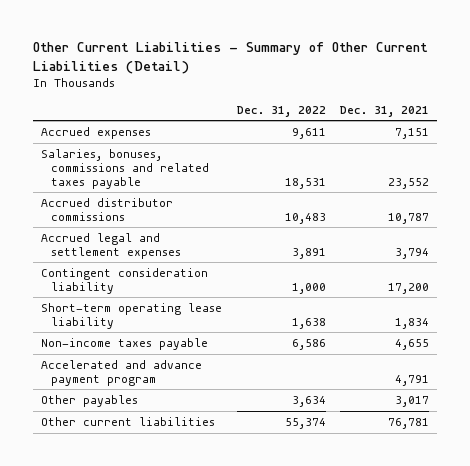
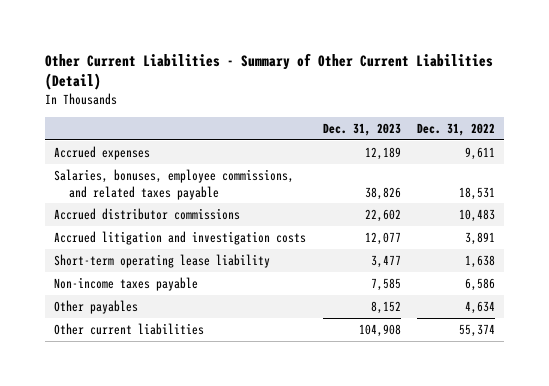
[340,105,430,117] Dec. 31, 2021 -> none
none -> [322,123,401,137] Dec. 31, 2023
[40,148,209,189] Salaries, bonuses, commissions and related taxes payable -> [53,168,294,200] Salaries, bonuses, employee commissions, and related taxes payable
[40,267,208,294] Contingent consideration liability -> none
[40,232,181,259] Accrued legal and settlement expenses -> [53,230,306,245] Accrued litigation and investigation costs
[40,359,202,386] Accelerated and advance payment program -> none
[291,395,326,407] 3,634 -> [465,300,496,314] 4,634

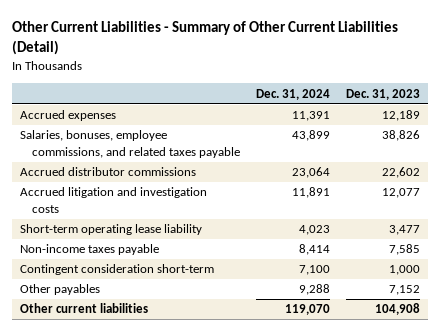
[417,123,496,137] Dec. 31, 2022 -> none
none -> [256,88,331,100] Dec. 31, 2024
none -> [19,264,214,276] Contingent consideration short-term
[370,300,401,314] 8,152 -> [389,285,421,296] 7,152

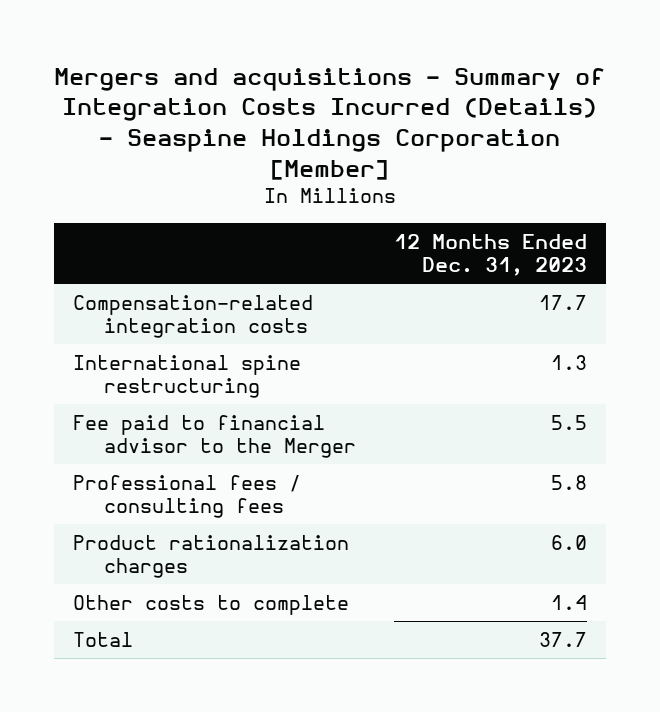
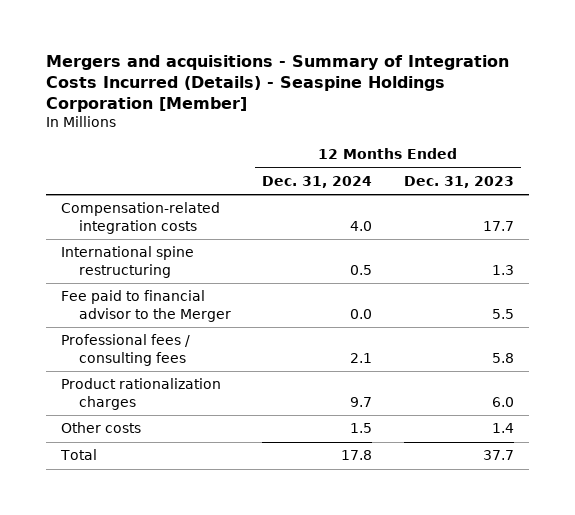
none -> [262,175,373,188] Dec. 31, 2024
[73,595,350,616] Other costs to complete -> [61,422,142,434] Other costs

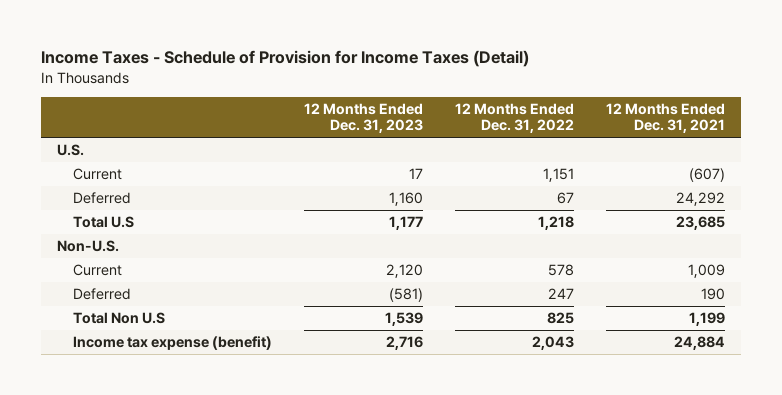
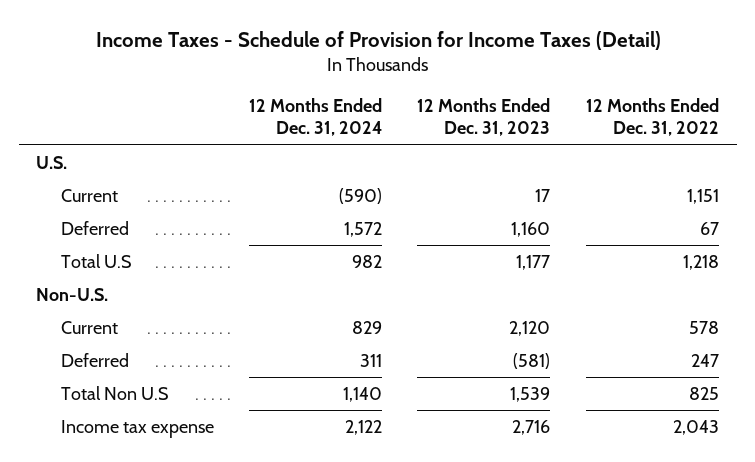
[606,102,726,134] 12 Months Ended Dec. 31, 2021 -> none
none -> [248,97,382,137] 12 Months Ended Dec. 31, 2024
[72,336,272,351] Income tax expense (benefit) -> [60,419,214,438] Income tax expense

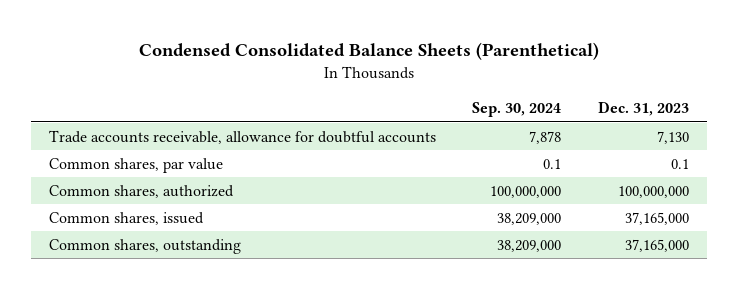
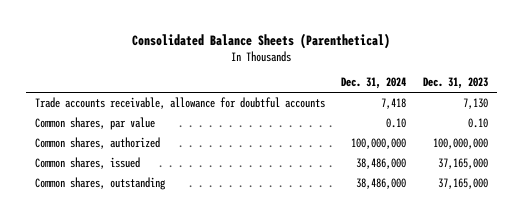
[138,42,599,61] Condensed Consolidated Balance Sheets (Parenthetical) -> [132,32,391,49] Consolidated Balance Sheets (Parenthetical)
[472,102,562,118] Sep. 30, 2024 -> none
none -> [341,77,407,90] Dec. 31, 2024
[670,158,689,169] 0.1 -> [468,117,489,128] 0.10

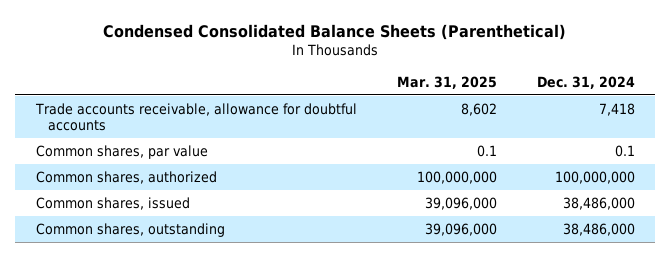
[132,32,391,49] Consolidated Balance Sheets (Parenthetical) -> [103,23,567,40] Condensed Consolidated Balance Sheets (Parenthetical)
[423,77,489,90] Dec. 31, 2023 -> none
none -> [396,75,497,89] Mar. 31, 2025
[386,117,407,128] 0.10 -> [615,144,636,157] 0.1

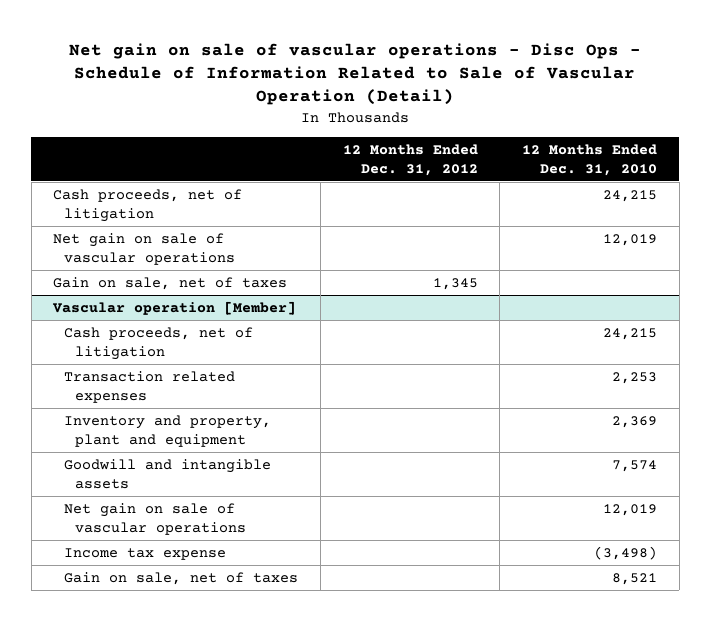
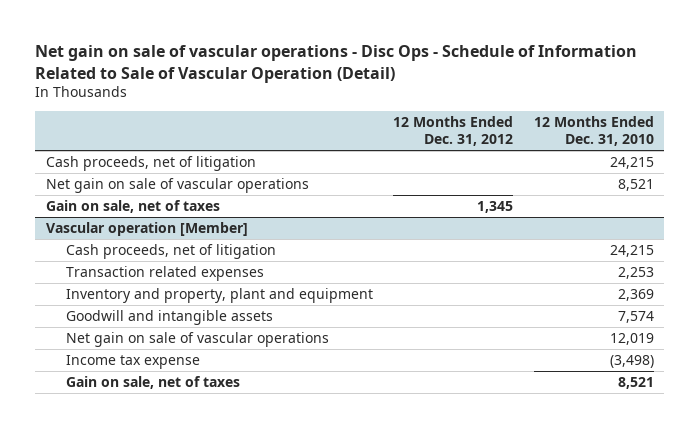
[603,233,658,246] 12,019 -> [617,179,654,192] 8,521

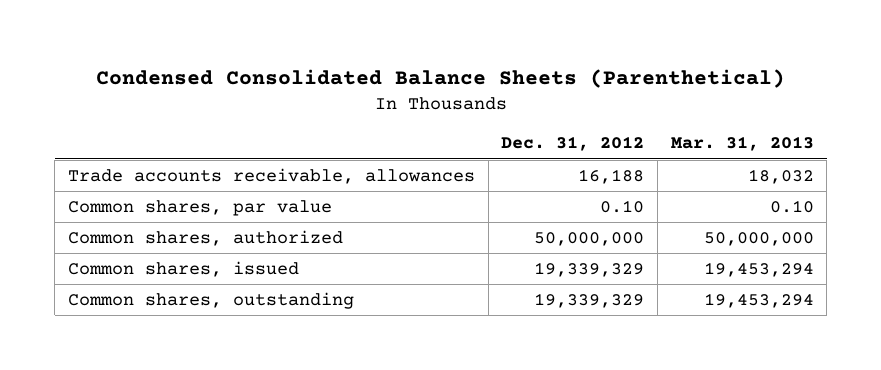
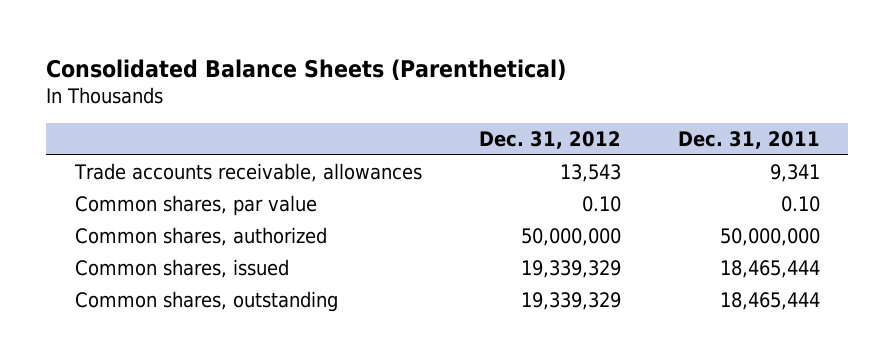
[95,68,785,88] Condensed Consolidated Balance Sheets (Parenthetical) -> [46,58,567,81] Consolidated Balance Sheets (Parenthetical)
[670,136,814,152] Mar. 31, 2013 -> none
none -> [677,131,820,150] Dec. 31, 2011
[578,169,645,185] 16,188 -> [559,164,621,183] 13,543

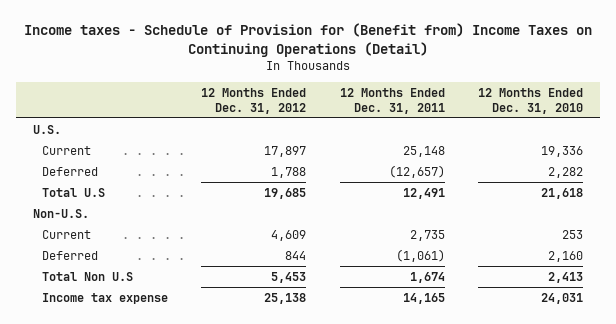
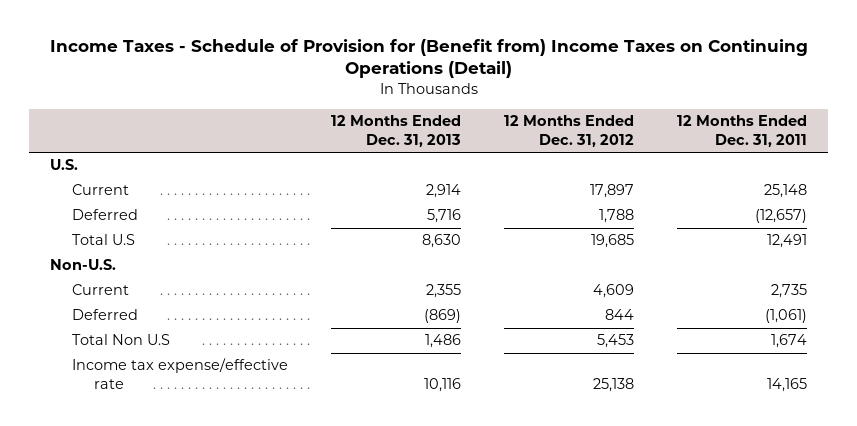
[24,22,593,57] Income taxes - Schedule of Provision for (Benefit from) Income Taxes on Continuing Operations (Detail) -> [49,38,808,79] Income Taxes - Schedule of Provision for (Benefit from) Income Taxes on Continuing Operations (Detail)
[478,87,584,114] 12 Months Ended Dec. 31, 2010 -> none
none -> [331,115,462,148] 12 Months Ended Dec. 31, 2013
[42,292,169,304] Income tax expense -> [72,358,289,390] Income tax expense/effective rate

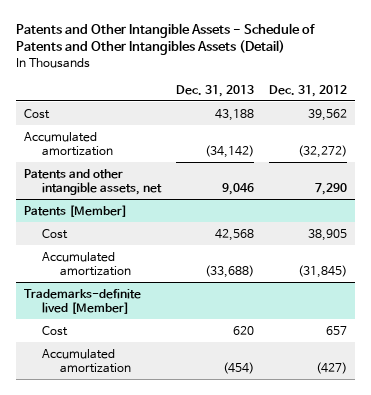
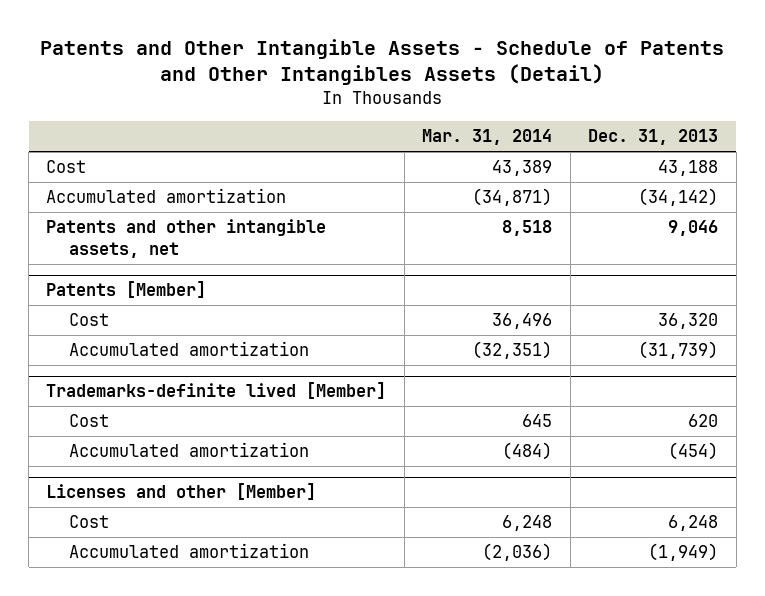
[269,84,348,97] Dec. 31, 2012 -> none
none -> [422,129,553,146] Mar. 31, 2014
[215,228,255,241] 42,568 -> [658,313,719,330] 36,320
[205,264,255,278] (33,688) -> [638,341,719,360] (31,739)
none -> [46,483,317,501] Licenses and other [Member]
none -> [69,515,110,529] Cost
none -> [69,543,310,559] Accumulated amortization

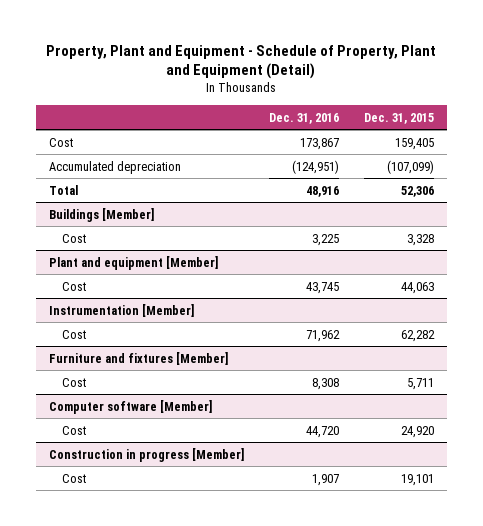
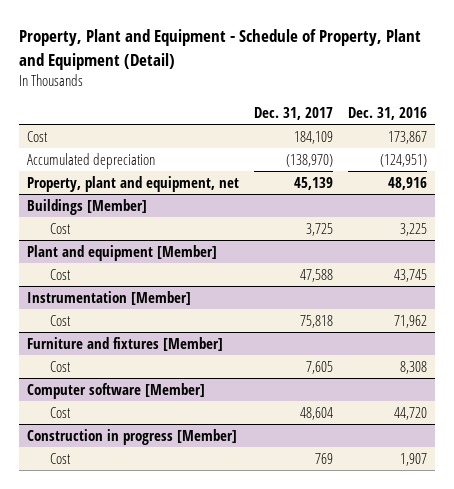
[364,112,435,124] Dec. 31, 2015 -> none
none -> [253,106,333,120] Dec. 31, 2017
[48,184,78,195] Total -> [26,175,239,192] Property, plant and equipment, net

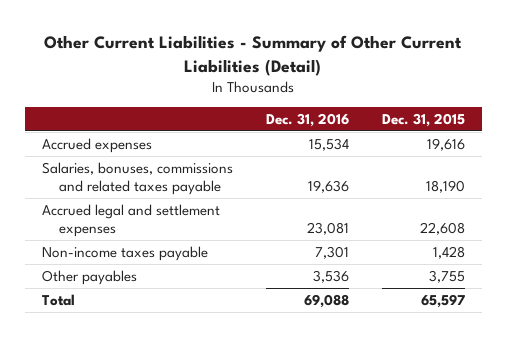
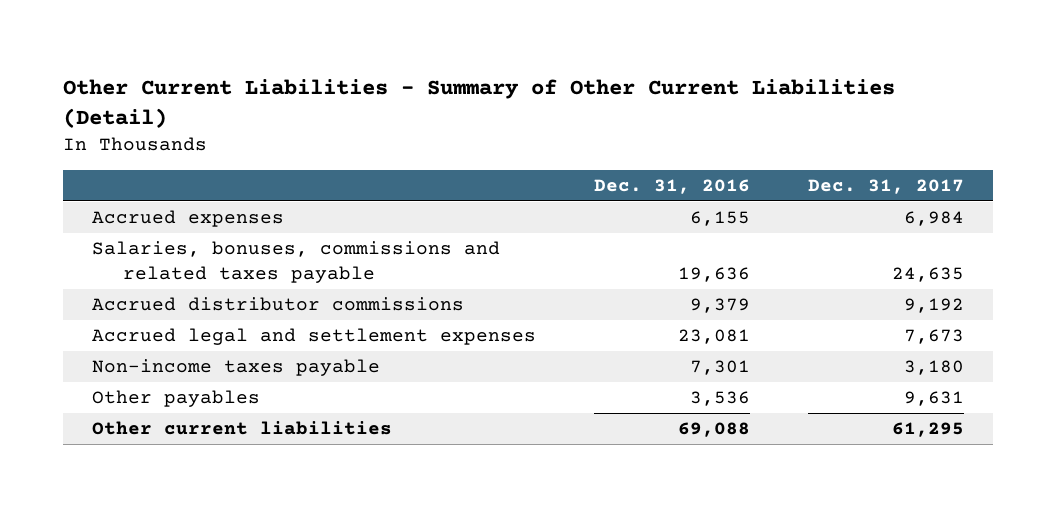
[382,112,466,127] Dec. 31, 2015 -> none
none -> [807,179,964,195] Dec. 31, 2017
[308,137,349,151] 15,534 -> [689,211,750,227] 6,155
none -> [92,297,465,312] Accrued distributor commissions
[41,293,75,306] Total -> [92,421,393,436] Other current liabilities

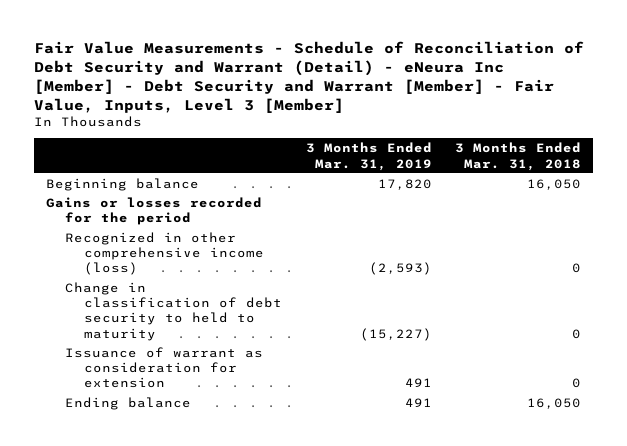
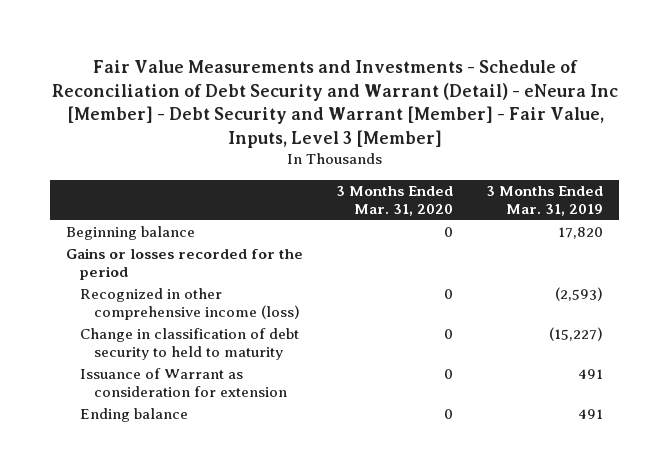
[34,40,585,113] Fair Value Measurements - Schedule of Reconciliation of Debt Security and Warrant (Detail) - eNeura Inc [Member] - Debt Security and Warrant [Member] - Fair Value, Inputs, Level 3 [Member] -> [51,60,618,148] Fair Value Measurements and Investments - Schedule of Reconciliation of Debt Security and Warrant (Detail) - eNeura Inc [Member] - Debt Security and Warrant [Member] - Fair Value, Inputs, Level 3 [Member]
[454,142,581,171] 3 Months Ended Mar. 31, 2018 -> none
none -> [336,185,454,216] 3 Months Ended Mar. 31, 2020
[64,347,263,389] Issuance of warrant as consideration for extension -> [80,368,288,398] Issuance of Warrant as consideration for extension

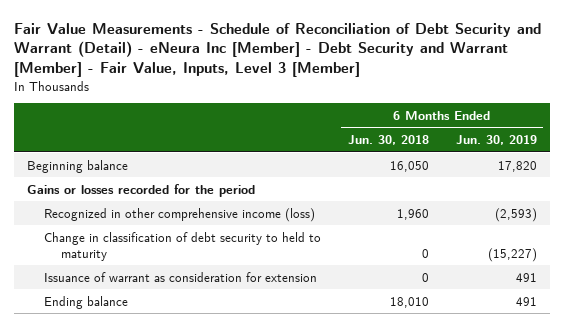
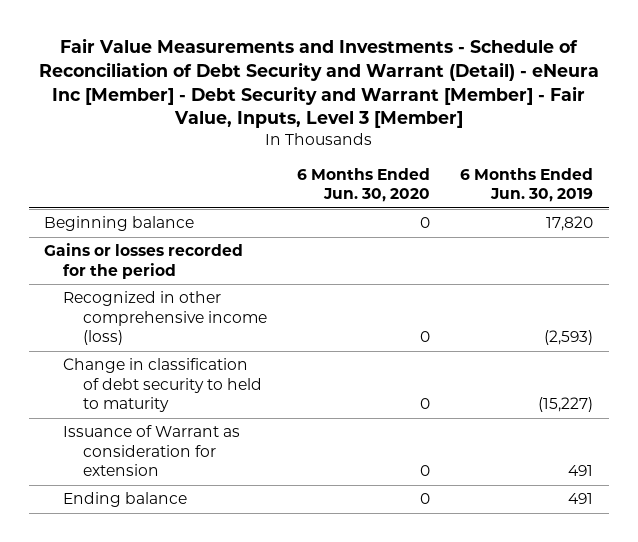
[13,22,541,78] Fair Value Measurements - Schedule of Reconciliation of Debt Security and Warrant (Detail) - eNeura Inc [Member] - Debt Security and Warrant [Member] - Fair Value, Inputs, Level 3 [Member] -> [38,37,599,129] Fair Value Measurements and Investments - Schedule of Reconciliation of Debt Security and Warrant (Detail) - eNeura Inc [Member] - Debt Security and Warrant [Member] - Fair Value, Inputs, Level 3 [Member]
[347,135,429,146] Jun. 30, 2018 -> none
none -> [297,167,431,203] 6 Months Ended Jun. 30, 2020
[43,271,317,282] Issuance of warrant as consideration for extension -> [63,425,241,476] Issuance of Warrant as consideration for extension

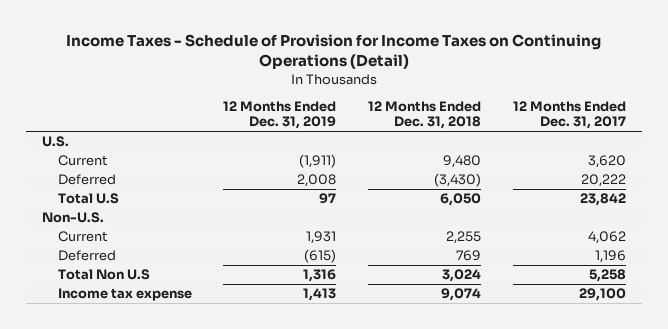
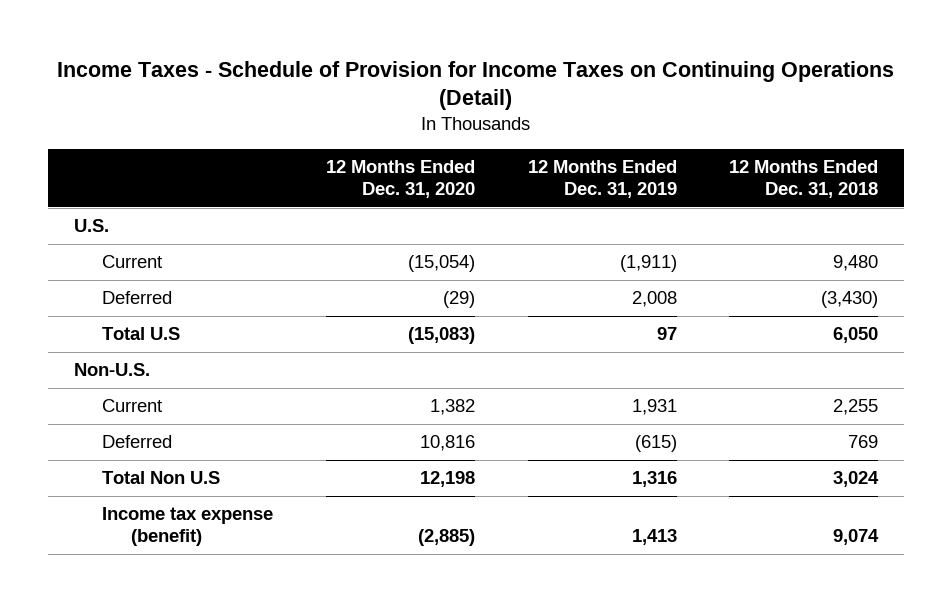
[513,100,627,130] 12 Months Ended Dec. 31, 2017 -> none
none -> [326,160,476,199] 12 Months Ended Dec. 31, 2020
[57,288,192,302] Income tax expense -> [102,507,274,547] Income tax expense (benefit)

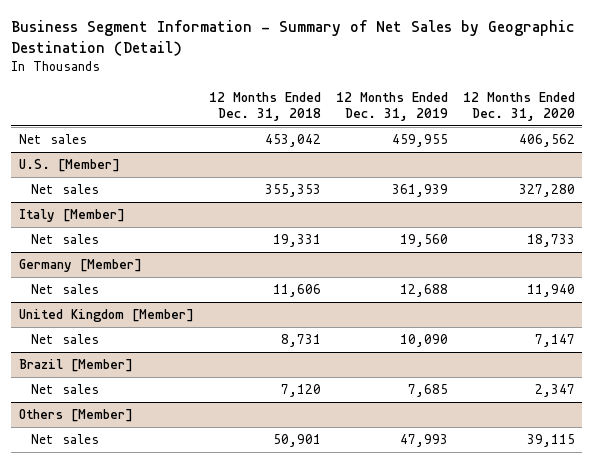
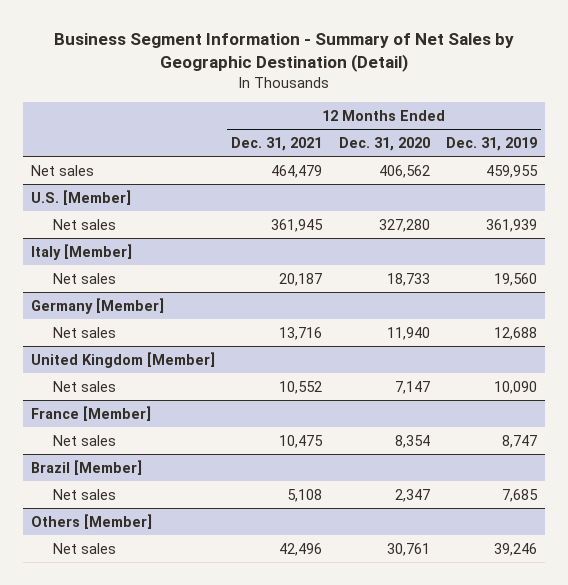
[208,91,321,121] 12 Months Ended Dec. 31, 2018 -> none
none -> [231,136,323,151] Dec. 31, 2021
none -> [30,405,151,421] France [Member]
none -> [53,434,117,446] Net sales
[399,434,448,448] 47,993 -> [493,542,537,556] 39,246
[526,434,575,448] 39,115 -> [386,542,430,556] 30,761

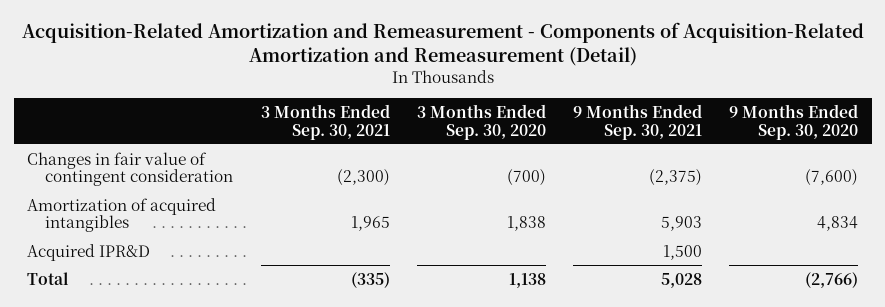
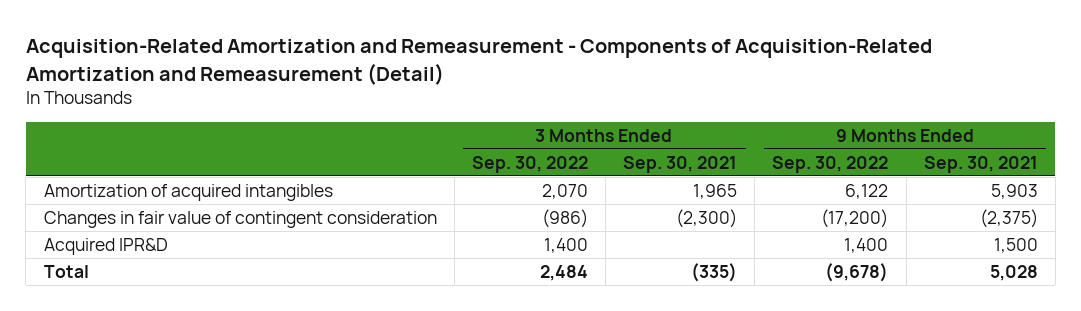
[416,103,546,140] 3 Months Ended Sep. 30, 2020 -> none
[729,103,859,140] 9 Months Ended Sep. 30, 2020 -> none
none -> [471,155,588,173] Sep. 30, 2022
none -> [772,155,889,173] Sep. 30, 2022
[27,151,234,187] Changes in fair value of contingent consideration -> [43,210,437,228] Changes in fair value of contingent consideration

